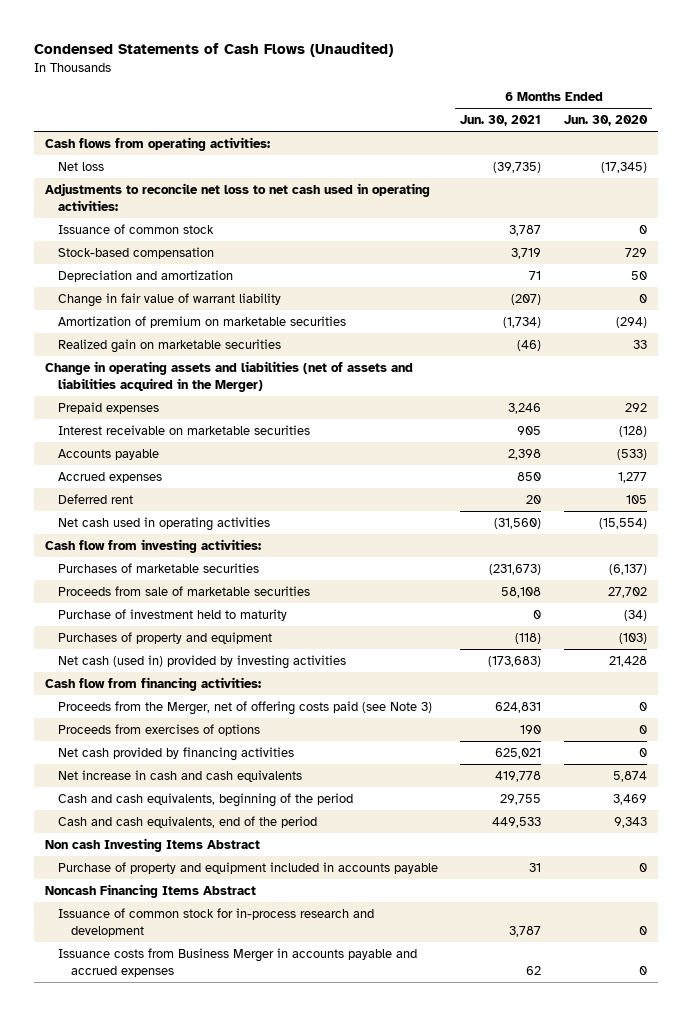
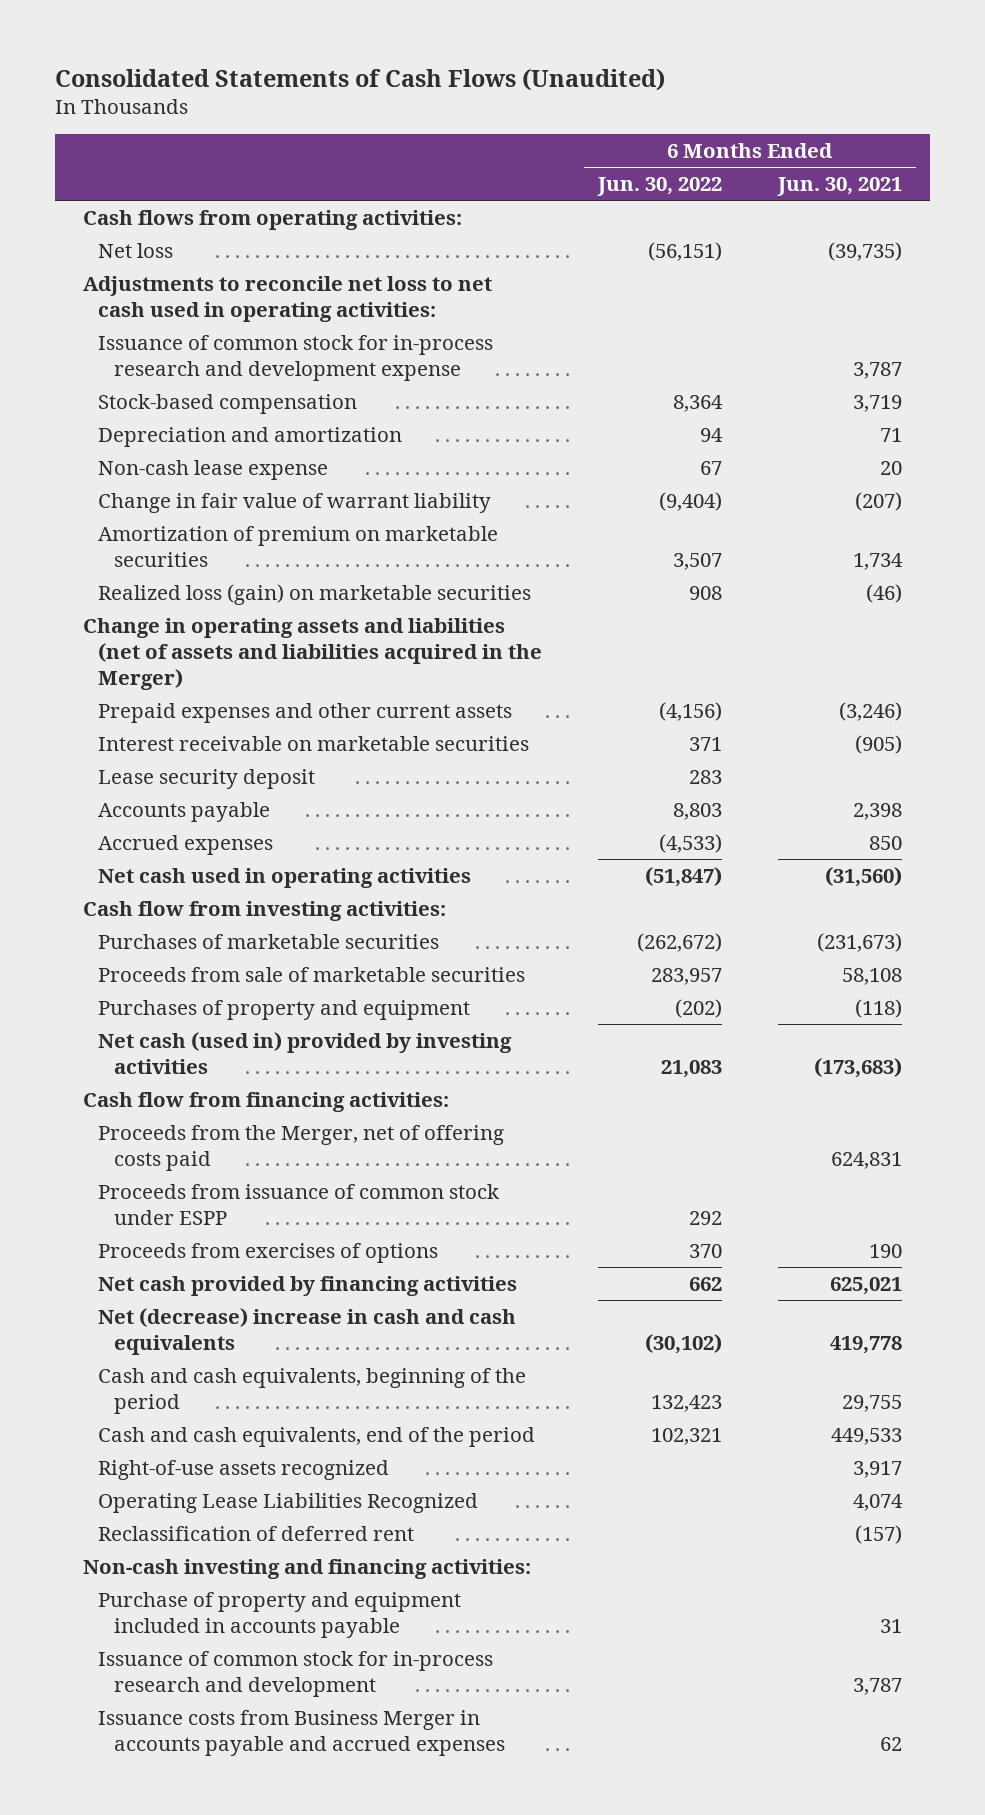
[33,42,393,58] Condensed Statements of Cash Flows (Unaudited) -> [54,67,665,91] Consolidated Statements of Cash Flows (Unaudited)
[563,115,648,127] Jun. 30, 2020 -> none
none -> [597,177,723,197] Jun. 30, 2022
[58,223,215,234] Issuance of common stock -> [98,334,494,382] Issuance of common stock for in-process research and development expense
none -> [98,459,329,480] Non-cash lease expense
[503,316,542,328] (1,734) -> [853,553,904,571] 1,734
[58,338,282,353] Realized gain on marketable securities -> [98,583,532,605] Realized loss (gain) on marketable securities
[58,401,160,414] Prepaid expenses -> [98,702,513,723] Prepaid expenses and other current assets
[508,402,542,414] 3,246 -> [839,701,903,721] (3,246)
[517,425,542,435] 905 -> [855,734,903,754] (905)
none -> [98,768,316,789] Lease security deposit
[58,493,134,504] Deferred rent -> none
[58,608,288,621] Purchase of investment held to maturity -> none
[58,700,433,715] Proceeds from the Merger, net of offering costs paid (see Note 3) -> [98,1124,505,1172] Proceeds from the Merger, net of offering costs paid
none -> [98,1183,501,1226] Proceeds from issuance of common stock under ESPP
[58,769,303,782] Net increase in cash and cash equivalents -> [98,1307,517,1356] Net (decrease) increase in cash and cash equivalents
[45,837,261,852] Non cash Investing Items Abstract -> none
none -> [98,1459,390,1480] Right-of-use assets recognized
none -> [98,1492,479,1513] Operating Lease Liabilities Recognized
none -> [98,1525,415,1541] Reclassification of deferred rent
none -> [82,1558,531,1579] Non-cash investing and financing activities:
[45,883,257,898] Noncash Financing Items Abstract -> none

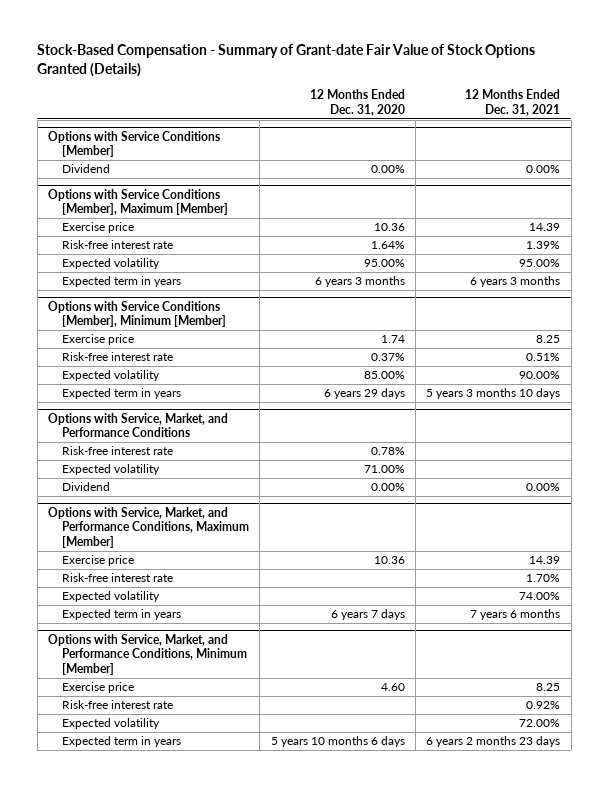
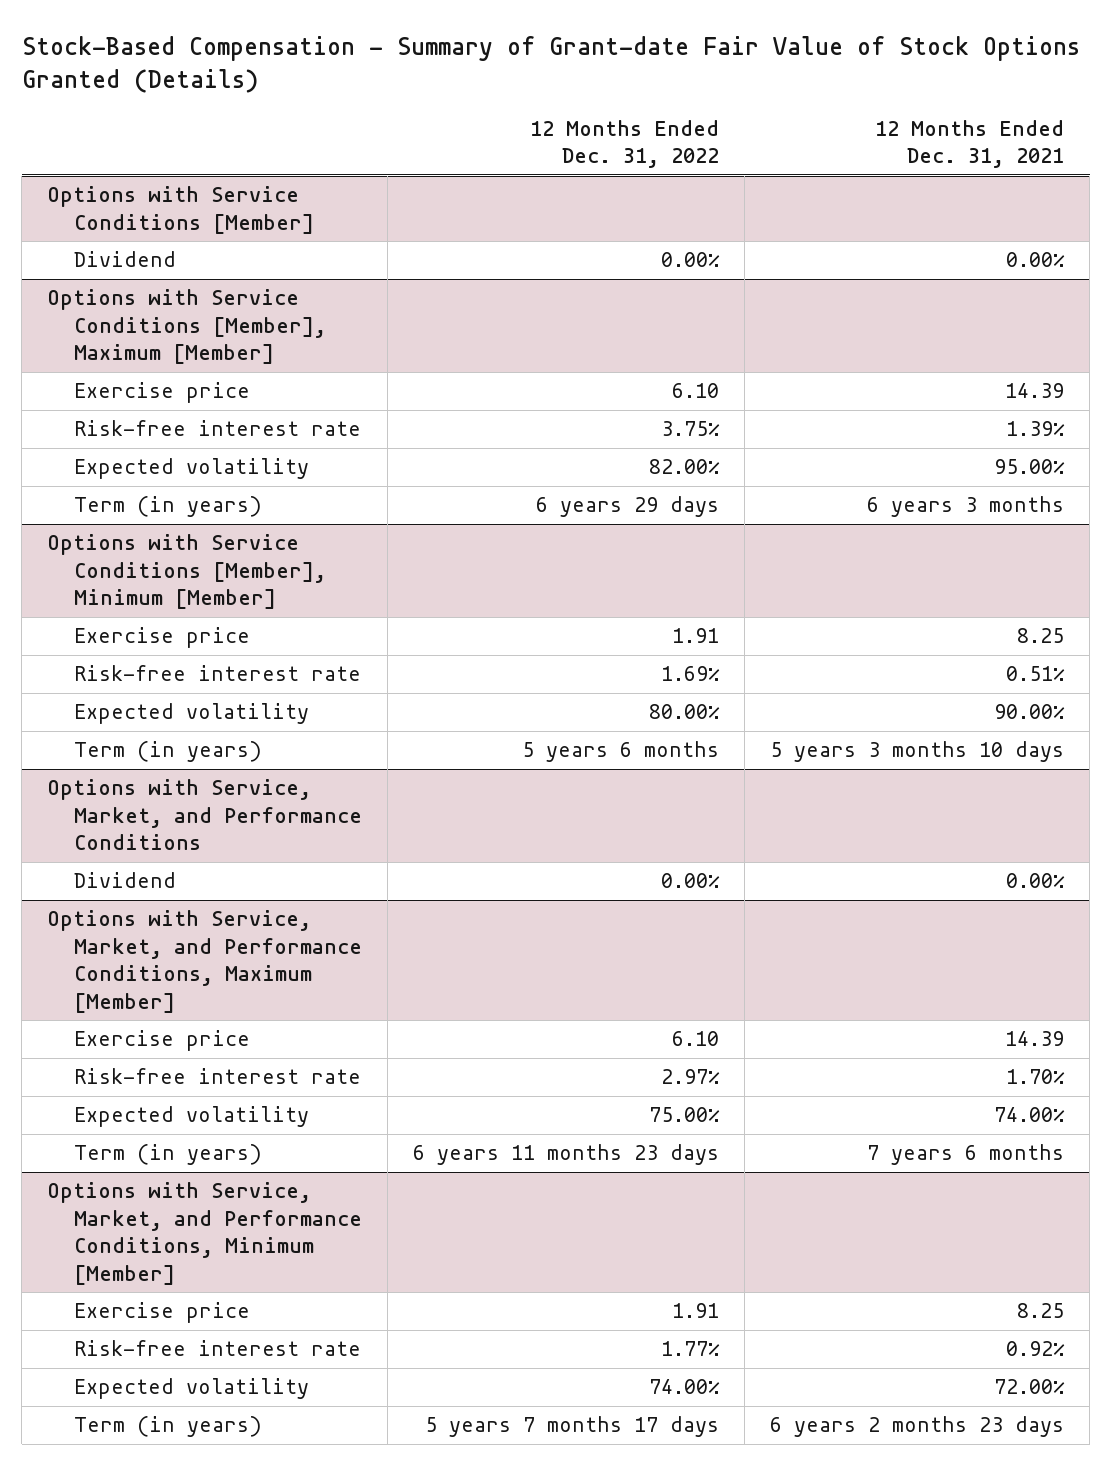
[309,88,405,116] 12 Months Ended Dec. 31, 2020 -> none
none -> [530,119,720,169] 12 Months Ended Dec. 31, 2022
[61,276,181,288] Expected term in years -> [74,496,263,518] Term (in years)
[61,388,181,400] Expected term in years -> [74,741,263,763] Term (in years)
[61,446,173,456] Risk-free interest rate -> none
[61,464,160,476] Expected volatility -> none
[61,609,181,621] Expected term in years -> [74,1144,263,1166] Term (in years)
[61,736,181,748] Expected term in years -> [74,1416,263,1438] Term (in years)

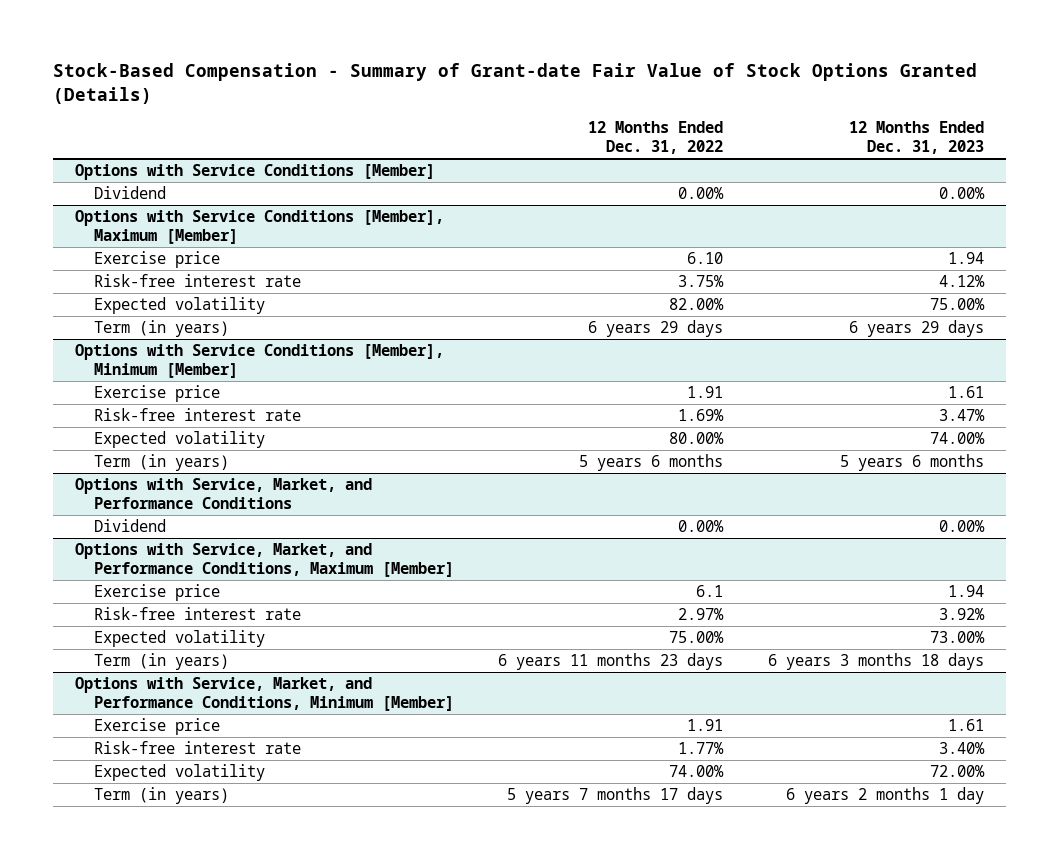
[875,119,1065,169] 12 Months Ended Dec. 31, 2021 -> none
none -> [848,120,984,154] 12 Months Ended Dec. 31, 2023
[672,1031,720,1047] 6.10 -> [696,585,724,598] 6.1

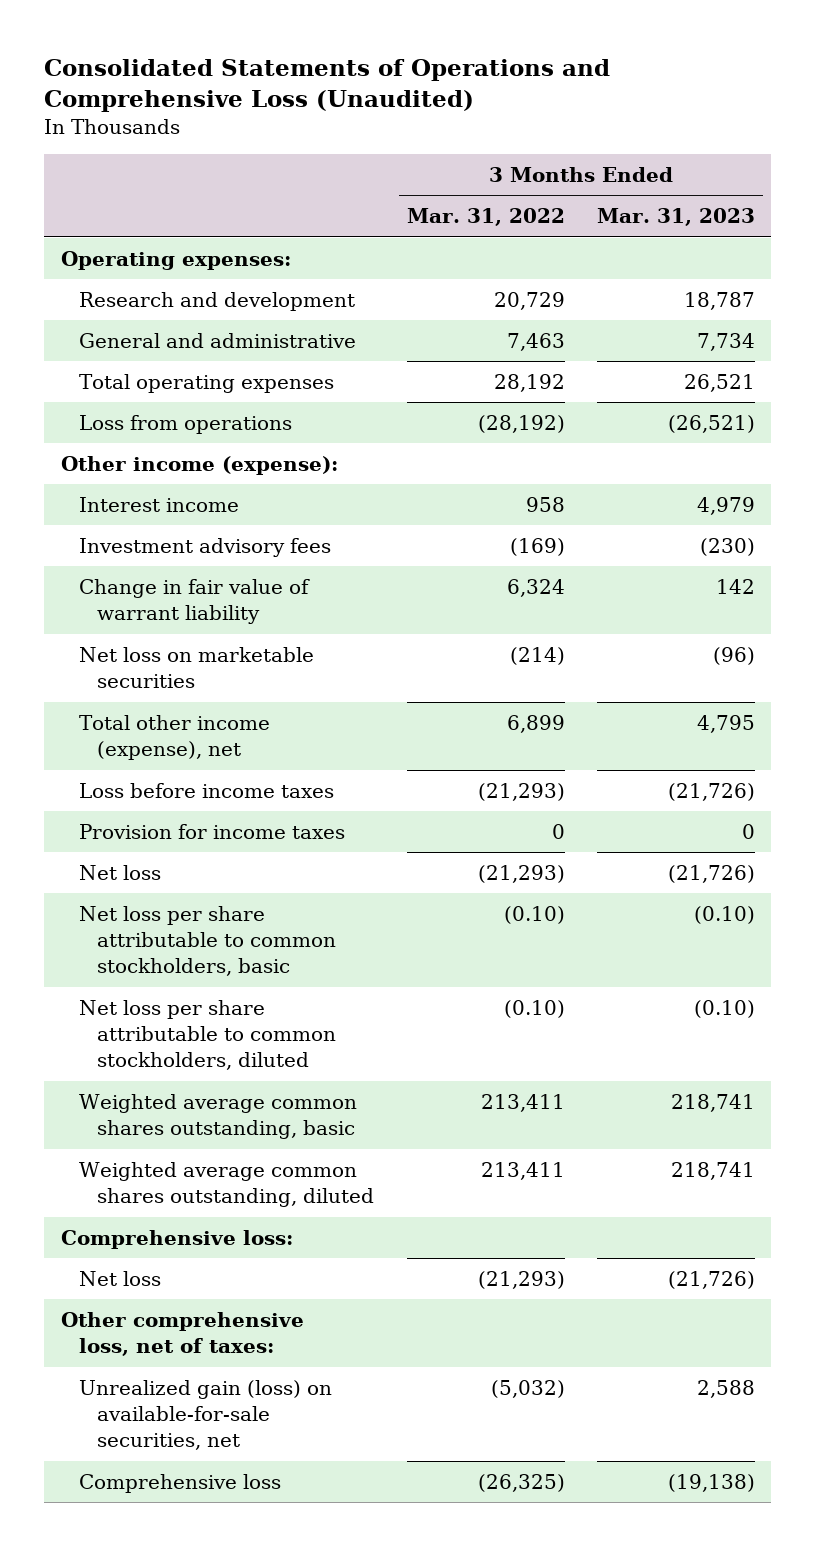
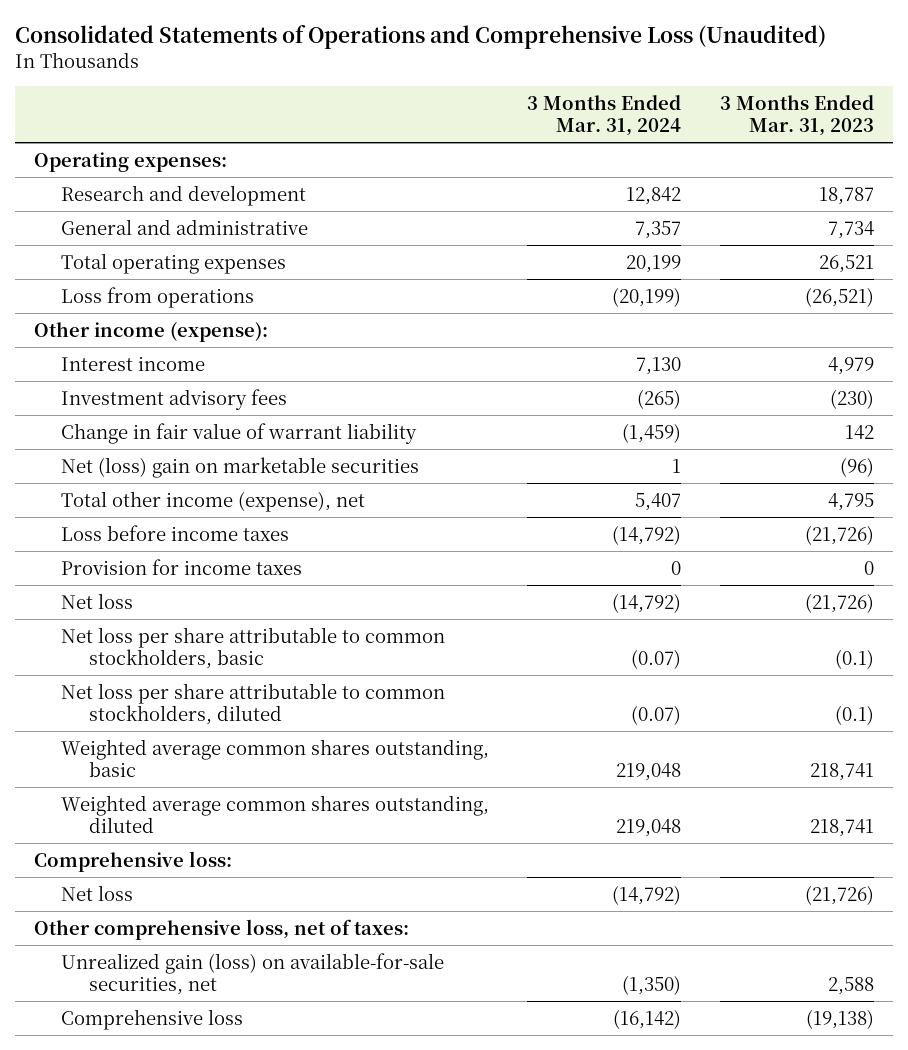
[406,208,565,227] Mar. 31, 2022 -> none
none -> [527,95,682,136] 3 Months Ended Mar. 31, 2024
[78,647,314,689] Net loss on marketable securities -> [61,456,420,478] Net (loss) gain on marketable securities
[694,906,756,925] (0.10) -> [834,648,874,669] (0.1)
[694,1000,756,1019] (0.10) -> [834,704,874,725] (0.1)

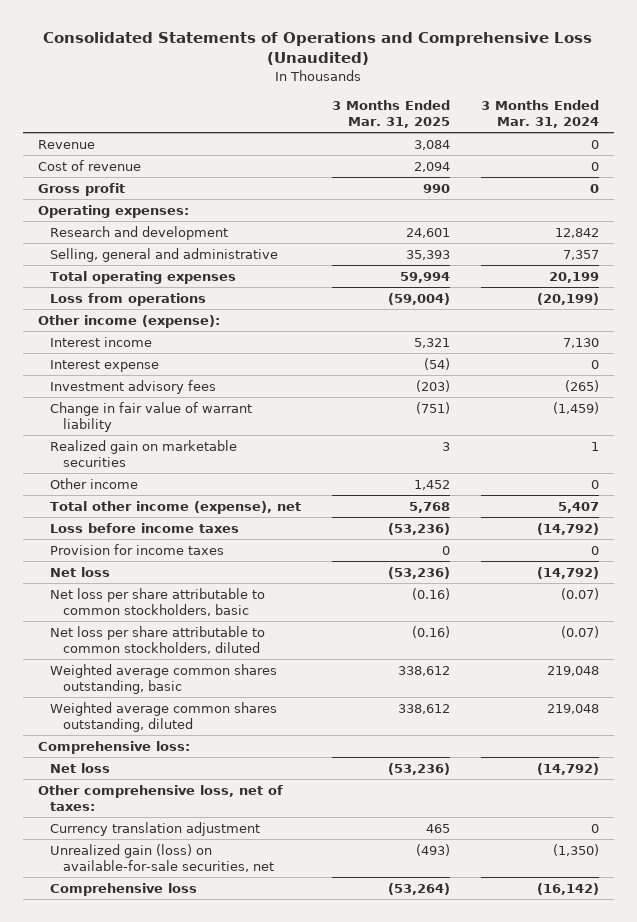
[719,95,874,136] 3 Months Ended Mar. 31, 2023 -> none
none -> [332,99,451,129] 3 Months Ended Mar. 31, 2025
none -> [37,139,95,149] Revenue
none -> [37,159,141,171] Cost of revenue
none -> [37,182,125,196] Gross profit
[61,218,309,235] General and administrative -> [50,247,279,262] Selling, general and administrative
none -> [50,359,160,372] Interest expense
[61,456,420,478] Net (loss) gain on marketable securities -> [50,439,238,468] Realized gain on marketable securities
none -> [50,477,139,489] Other income
none -> [50,821,261,836] Currency translation adjustment

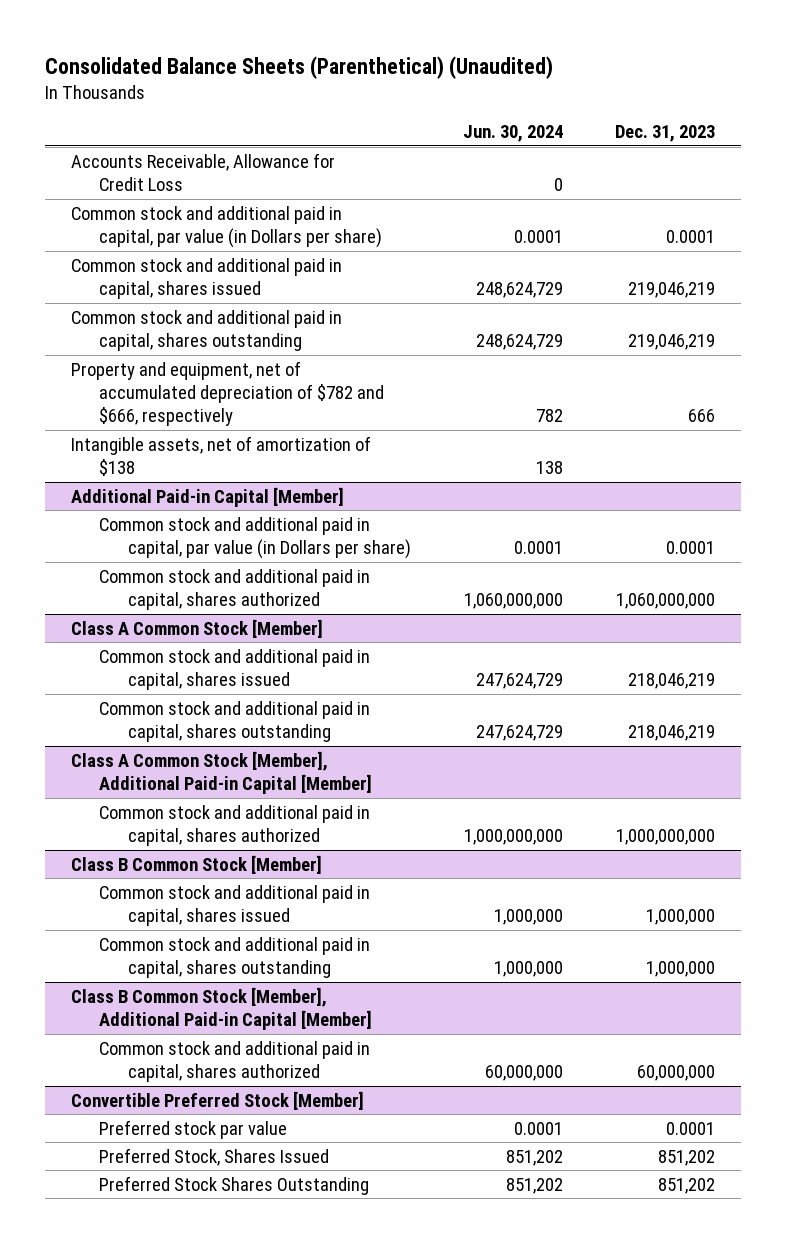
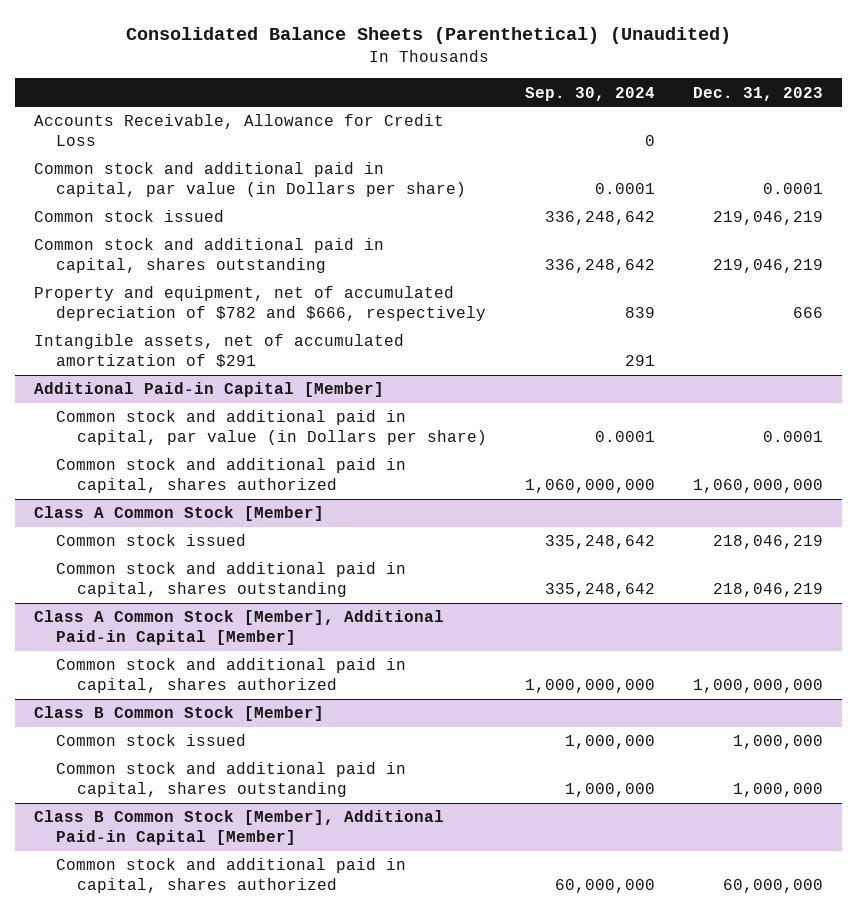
[462,125,563,143] Jun. 30, 2024 -> none
none -> [525,86,656,101] Sep. 30, 2024
[70,257,342,299] Common stock and additional paid in capital, shares issued -> [34,210,225,223] Common stock issued
[70,435,371,476] Intangible assets, net of amortization of $138 -> [34,334,405,369] Intangible assets, net of accumulated amortization of $291
[99,648,371,690] Common stock and additional paid in capital, shares issued -> [55,534,246,547] Common stock issued
[99,884,371,926] Common stock and additional paid in capital, shares issued -> [55,734,246,747] Common stock issued
[70,1090,364,1110] Convertible Preferred Stock [Member] -> none
[99,1119,288,1139] Preferred stock par value -> none
[99,1147,330,1166] Preferred Stock, Shares Issued -> none
[99,1175,370,1195] Preferred Stock Shares Outstanding -> none

